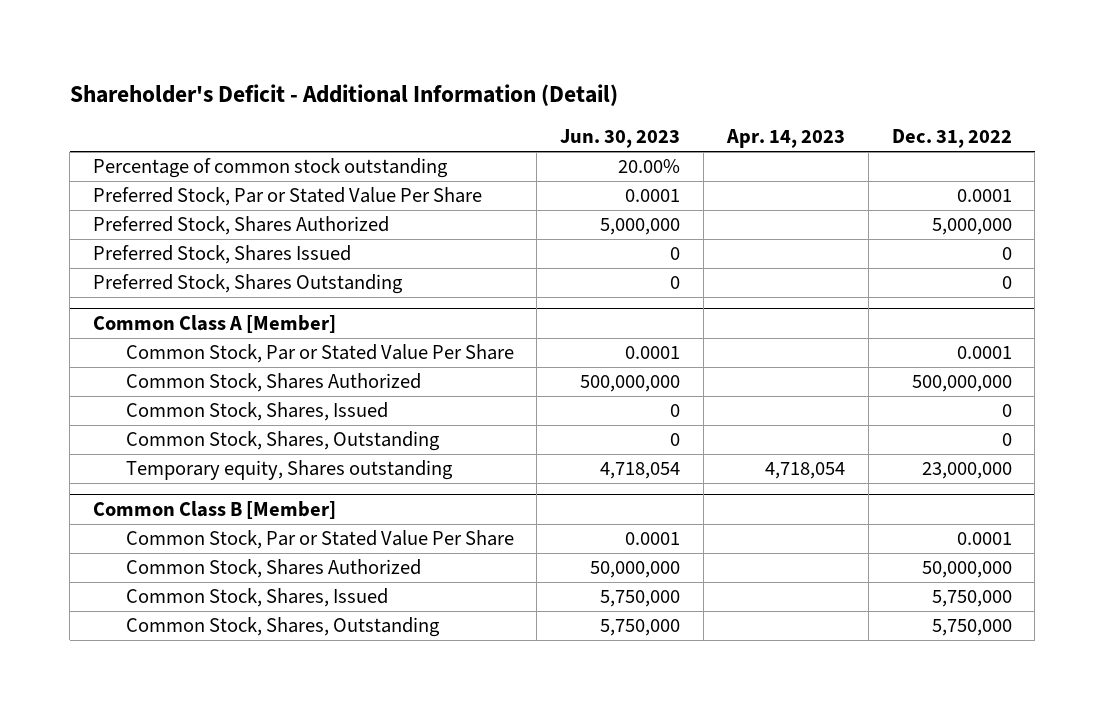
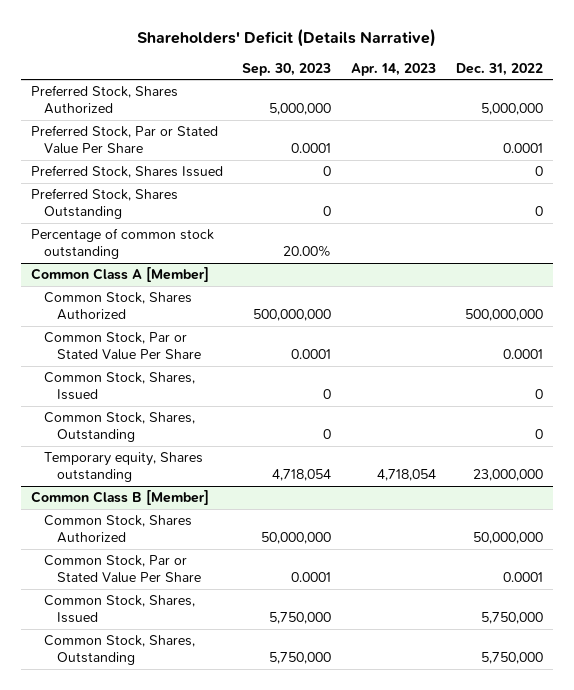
[69,83,618,106] Shareholder's Deficit - Additional Information (Detail) -> [136,28,436,47] Shareholders' Deficit (Details Narrative)
[560,129,681,149] Jun. 30, 2023 -> none
none -> [242,62,332,76] Sep. 30, 2023
[93,187,483,207] Preferred Stock, Par or Stated Value Per Share -> [30,125,218,155] Preferred Stock, Par or Stated Value Per Share
[93,158,449,179] Percentage of common stock outstanding -> [30,228,214,260] Percentage of common stock outstanding
[125,344,514,364] Common Stock, Par or Stated Value Per Share -> [43,332,201,361] Common Stock, Par or Stated Value Per Share
[125,530,514,550] Common Stock, Par or Stated Value Per Share -> [43,555,201,584] Common Stock, Par or Stated Value Per Share

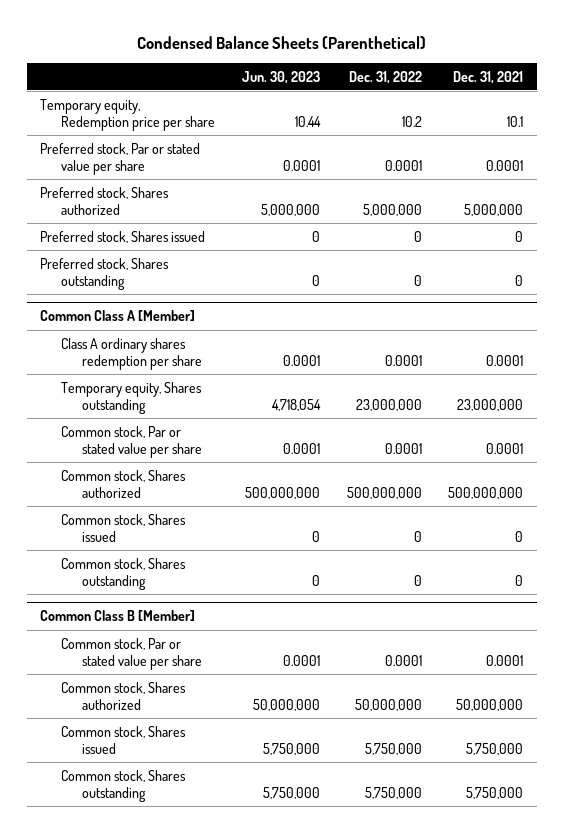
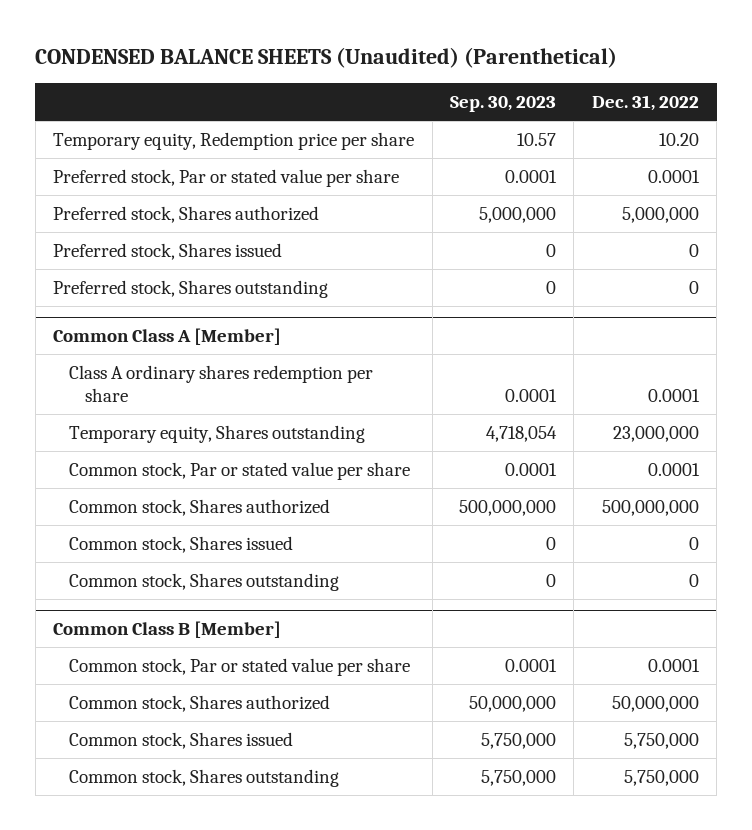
[136,35,426,49] Condensed Balance Sheets (Parenthetical) -> [35,47,618,69] CONDENSED BALANCE SHEETS (Unaudited) (Parenthetical)
[241,70,320,84] Jun. 30, 2023 -> none
[453,70,524,84] Dec. 31, 2021 -> none
none -> [449,96,556,113] Sep. 30, 2023
[401,116,422,128] 10.2 -> [658,132,699,146] 10.20

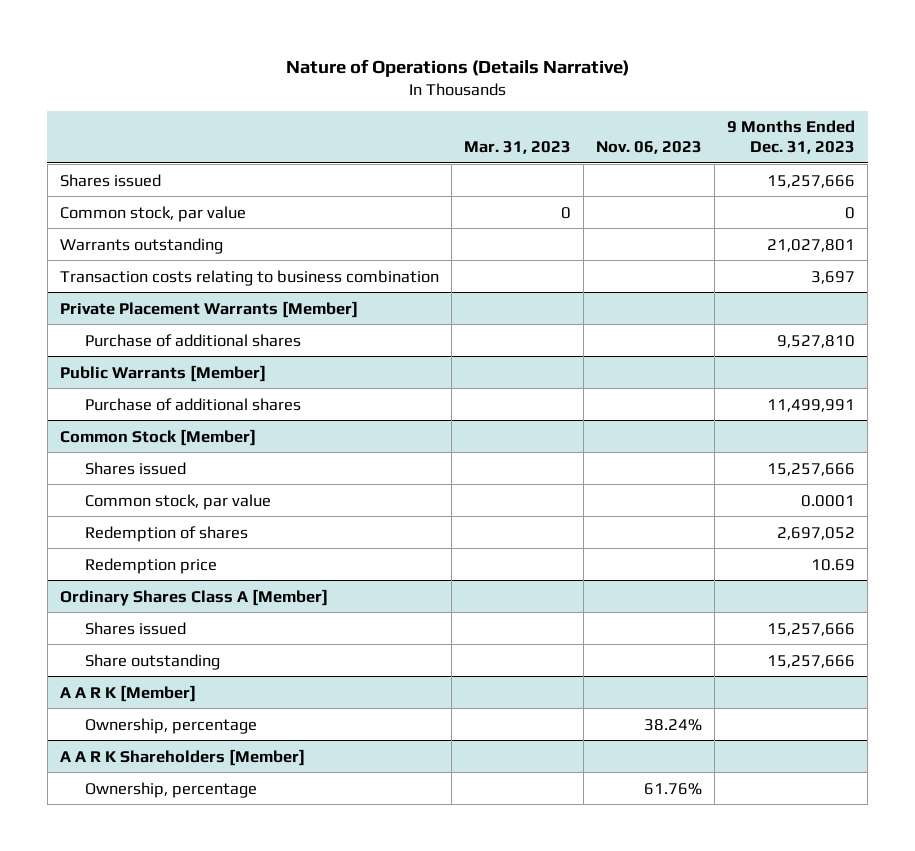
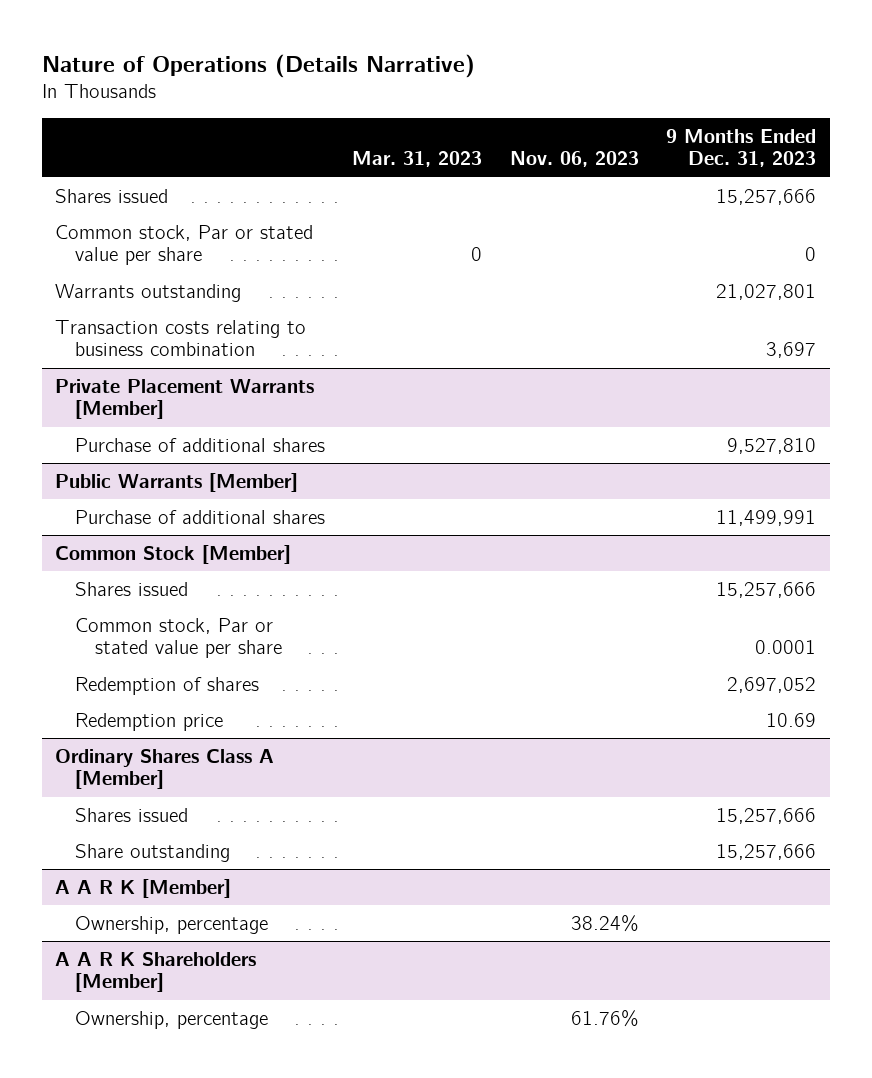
[59,205,246,222] Common stock, par value -> [55,224,314,266] Common stock, Par or stated value per share
[84,493,271,510] Common stock, par value -> [75,617,282,659] Common stock, Par or stated value per share

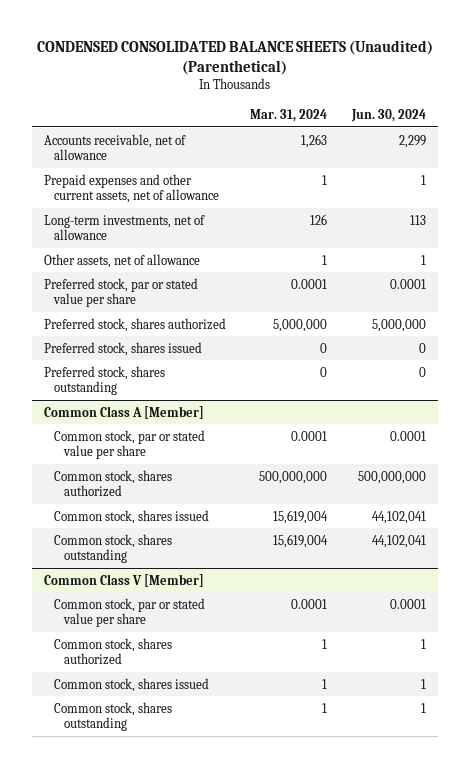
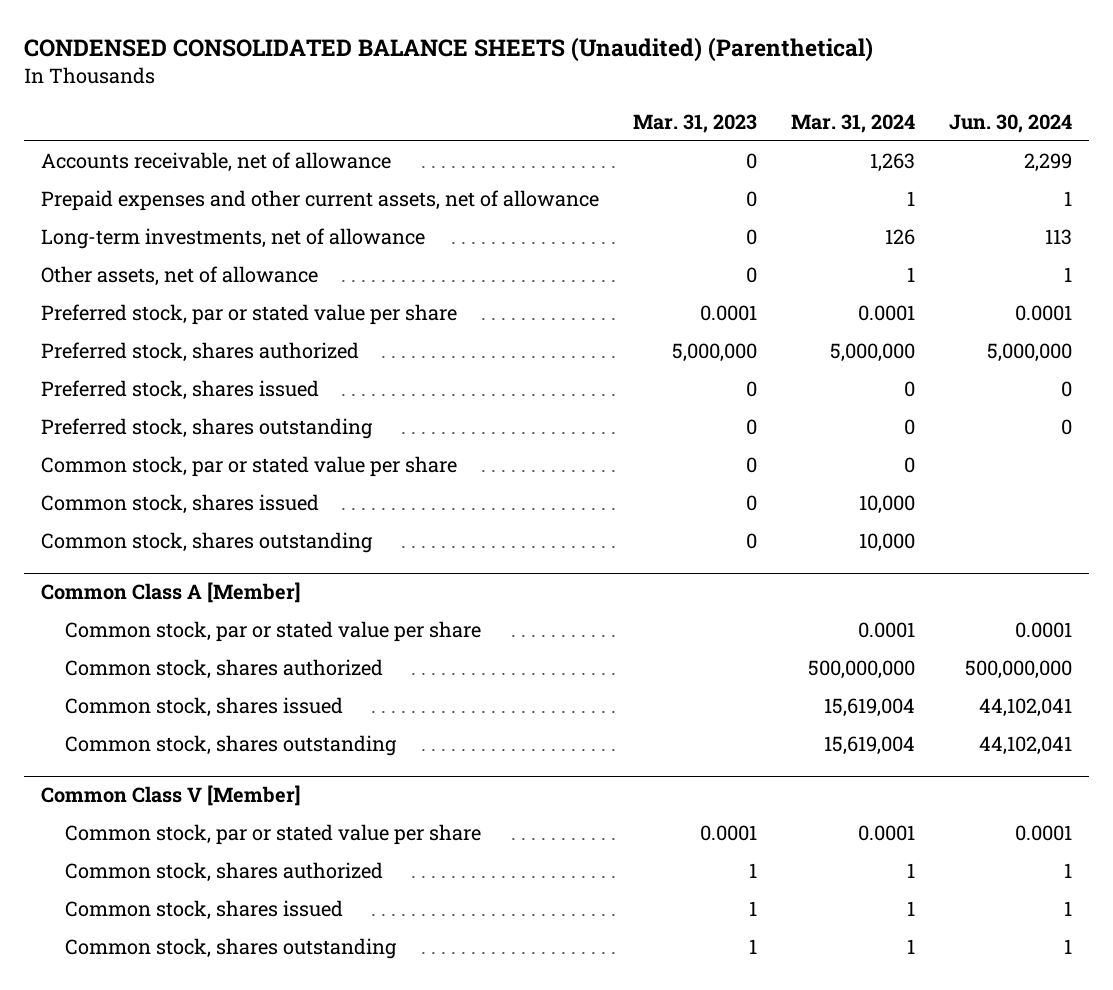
none -> [633,114,758,134] Mar. 31, 2023
none -> [41,456,458,478] Common stock, par or stated value per share
none -> [41,494,320,515] Common stock, shares issued
none -> [41,532,374,554] Common stock, shares outstanding

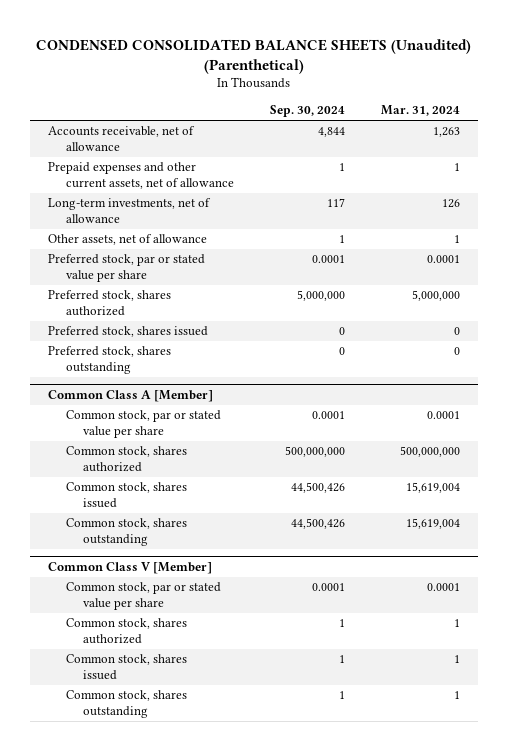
[633,114,758,134] Mar. 31, 2023 -> none
[948,114,1072,134] Jun. 30, 2024 -> none
none -> [269,105,345,118] Sep. 30, 2024
[41,456,458,478] Common stock, par or stated value per share -> none
[41,494,320,515] Common stock, shares issued -> none
[41,532,374,554] Common stock, shares outstanding -> none

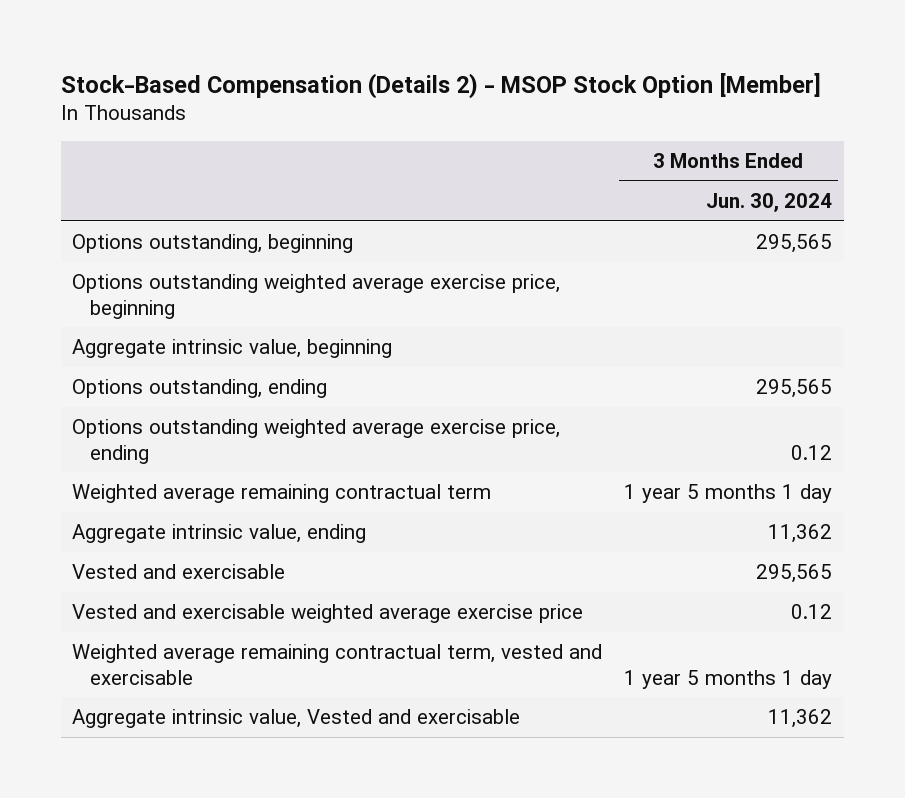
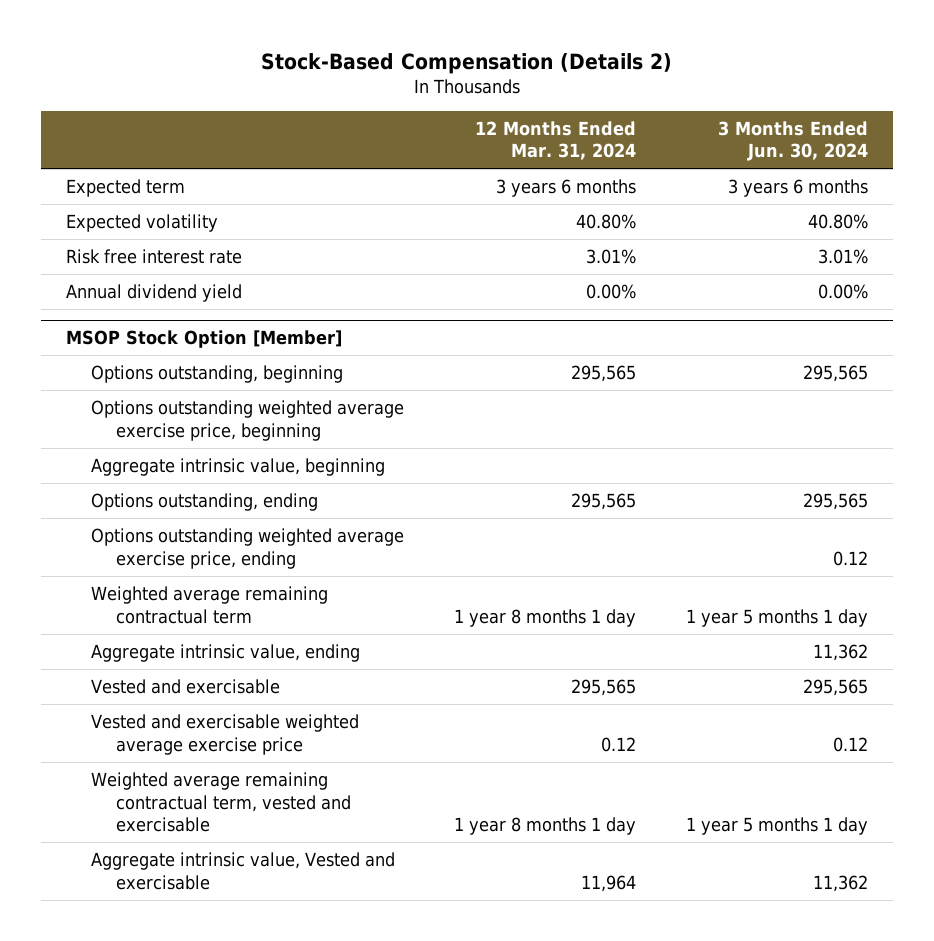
[61,72,822,99] Stock-Based Compensation (Details 2) - MSOP Stock Option [Member] -> [260,52,672,74] Stock-Based Compensation (Details 2)
none -> [474,120,636,161] 12 Months Ended Mar. 31, 2024
none -> [65,178,185,197] Expected term
none -> [65,213,218,232] Expected volatility
none -> [65,248,242,264] Risk free interest rate
none -> [65,283,242,302] Annual dividend yield
none -> [65,330,342,349] MSOP Stock Option [Member]

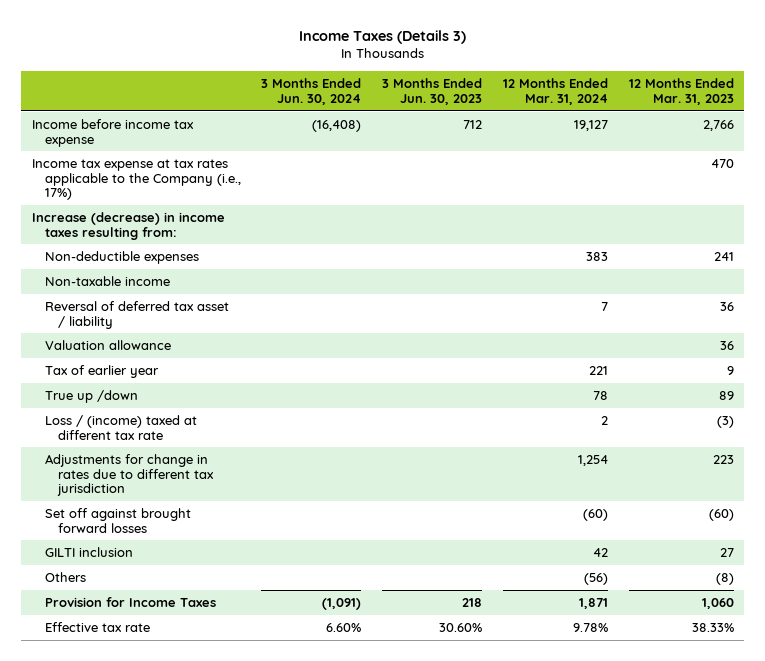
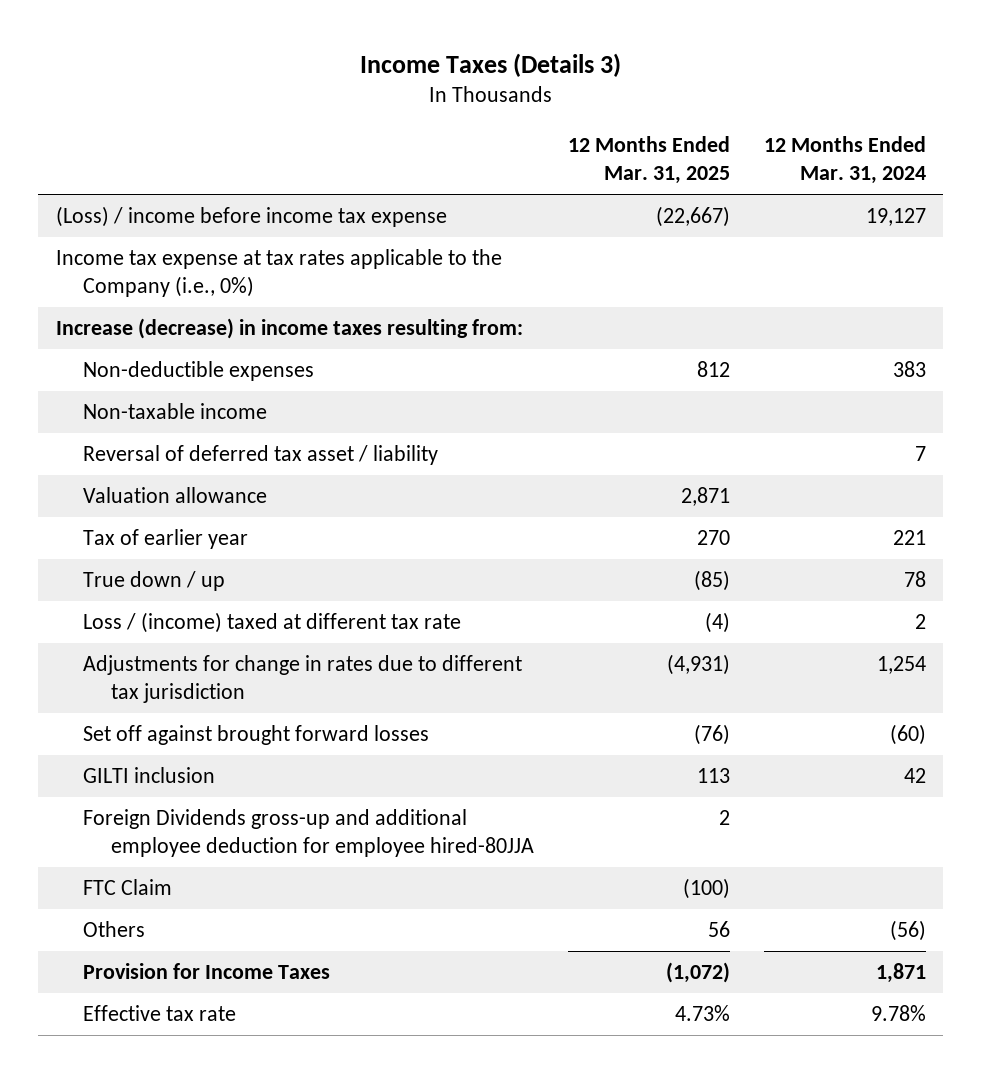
[261,78,362,105] 3 Months Ended Jun. 30, 2024 -> none
[382,78,483,105] 3 Months Ended Jun. 30, 2023 -> none
[628,78,734,105] 12 Months Ended Mar. 31, 2023 -> none
none -> [568,136,731,185] 12 Months Ended Mar. 31, 2025
[31,118,194,147] Income before income tax expense -> [55,206,447,228] (Loss) / income before income tax expense
[31,158,241,201] Income tax expense at tax rates applicable to the Company (i.e., 17%) -> [55,249,502,298] Income tax expense at tax rates applicable to the Company (i.e., 0%)
[44,389,138,403] True up /down -> [83,571,226,592] True down / up
none -> [83,809,535,858] Foreign Dividends gross-up and additional employee deduction for employee hired-80JJA
none -> [83,879,173,896] FTC Claim

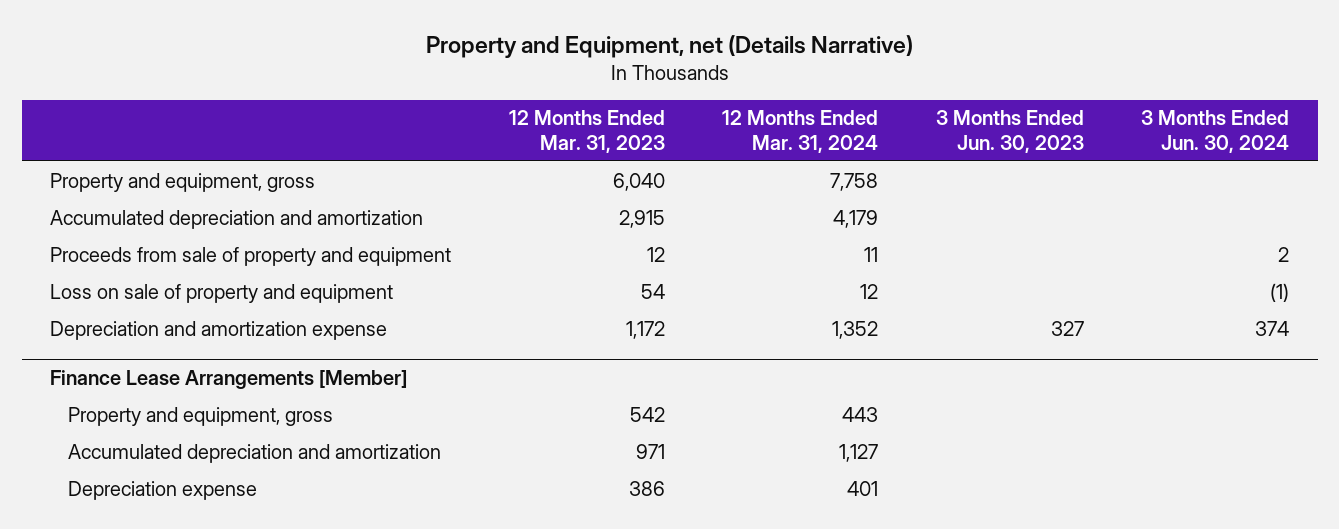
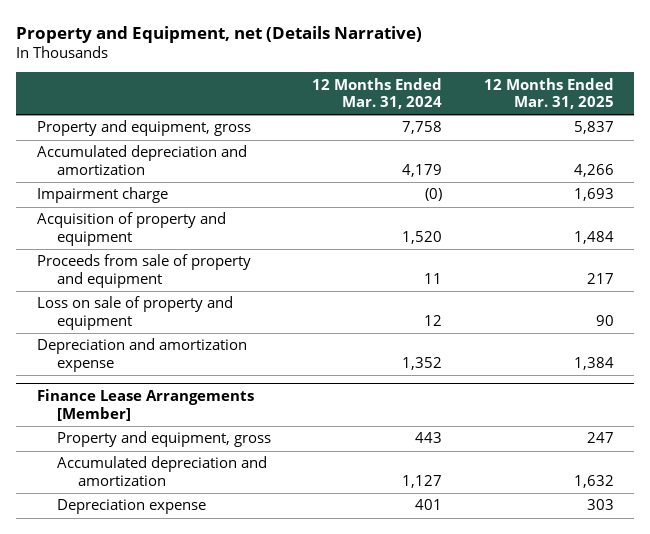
[508,110,665,153] 12 Months Ended Mar. 31, 2023 -> none
[935,110,1084,153] 3 Months Ended Jun. 30, 2023 -> none
[1141,110,1290,153] 3 Months Ended Jun. 30, 2024 -> none
none -> [483,77,614,110] 12 Months Ended Mar. 31, 2025
none -> [36,187,168,204] Impairment charge
none -> [36,212,226,246] Acquisition of property and equipment

